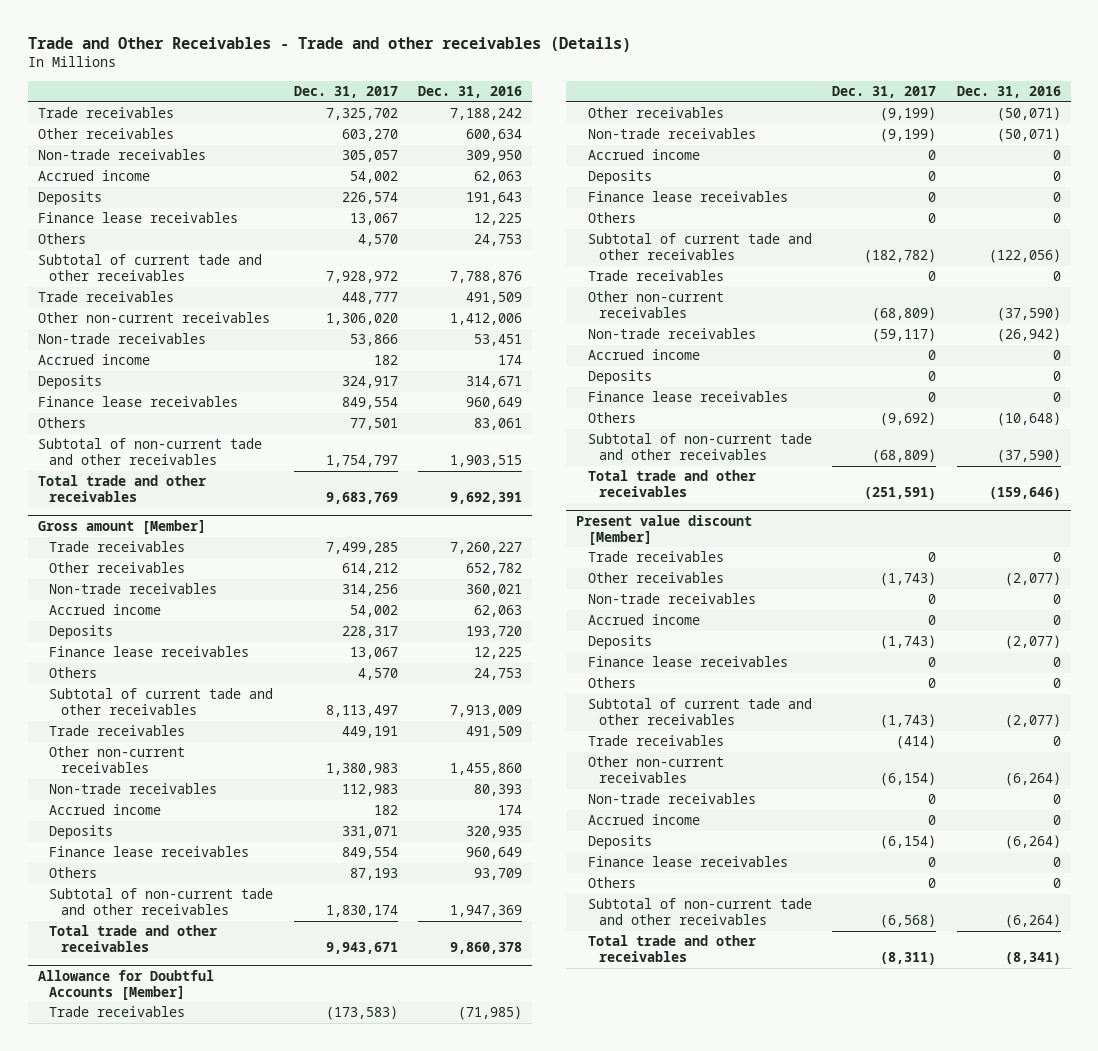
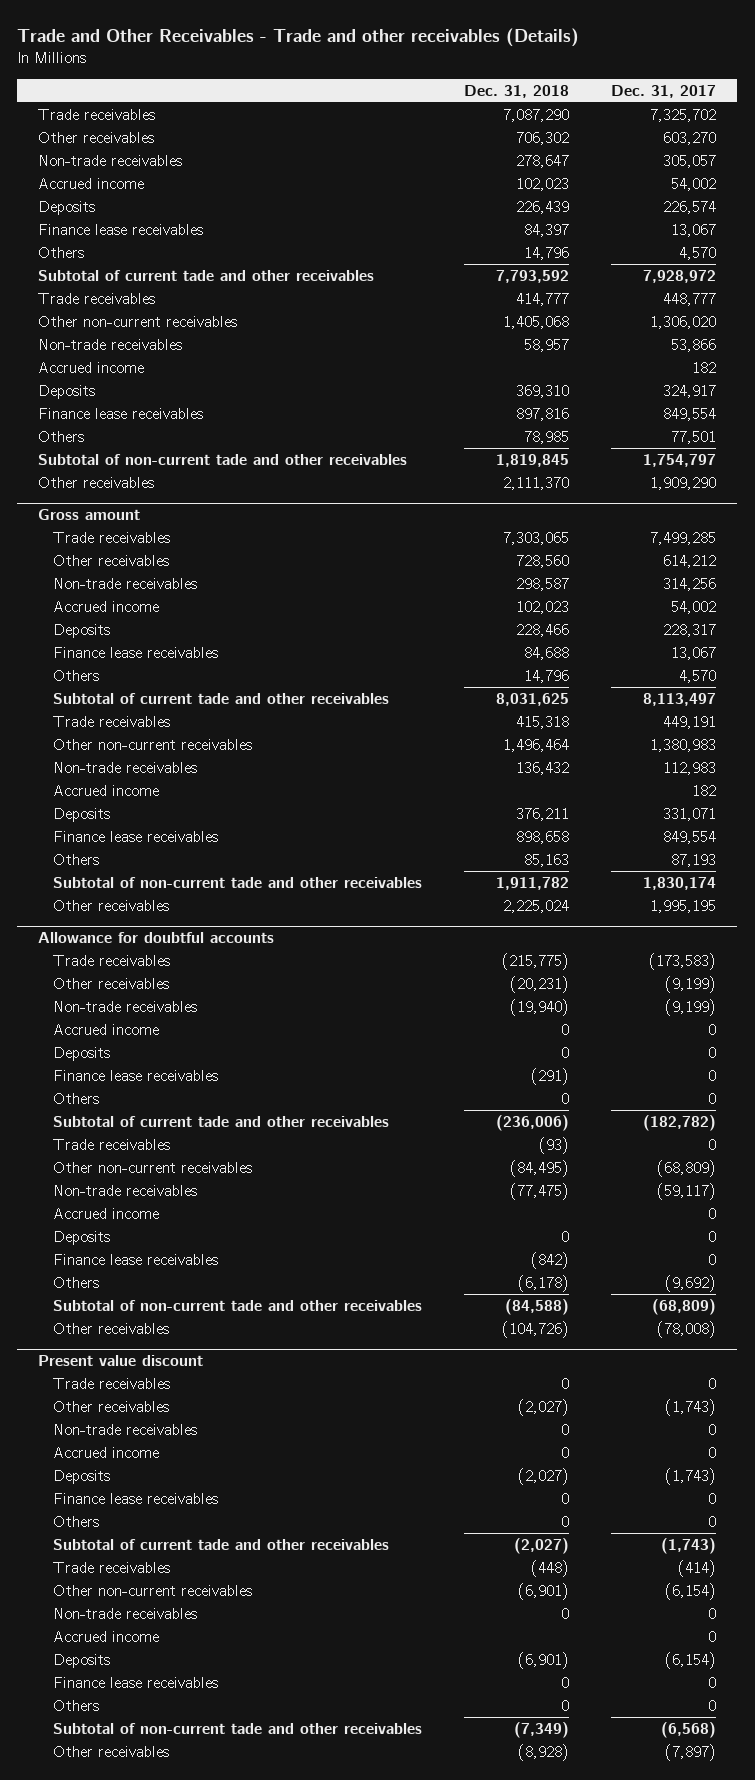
[418,86,523,99] Dec. 31, 2016 -> none
none -> [464,84,570,98] Dec. 31, 2018
[37,475,206,503] Total trade and other receivables -> none
none -> [38,476,155,488] Other receivables
[37,520,206,535] Gross amount [Member] -> [38,509,141,521] Gross amount
[49,925,218,953] Total trade and other receivables -> none
none -> [53,899,170,911] Other receivables
[37,970,214,1000] Allowance for Doubtful Accounts [Member] -> [38,932,275,944] Allowance for doubtful accounts
[587,470,756,498] Total trade and other receivables -> none
none -> [53,1322,170,1334] Other receivables
[576,515,753,545] Present value discount [Member] -> [38,1355,204,1367] Present value discount
[587,935,756,963] Total trade and other receivables -> none
none -> [53,1745,170,1757] Other receivables

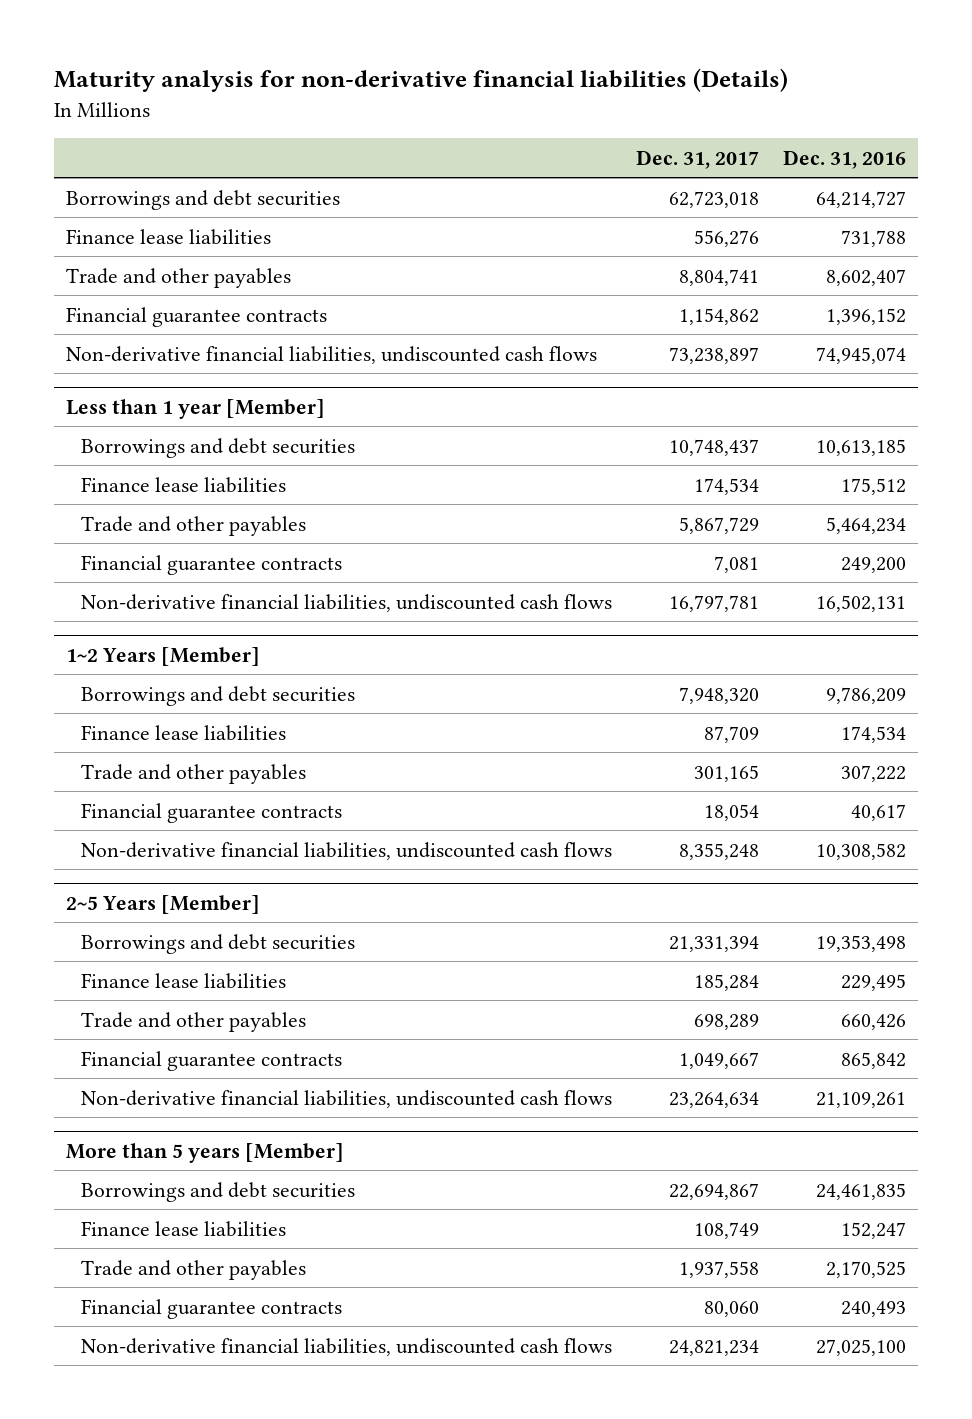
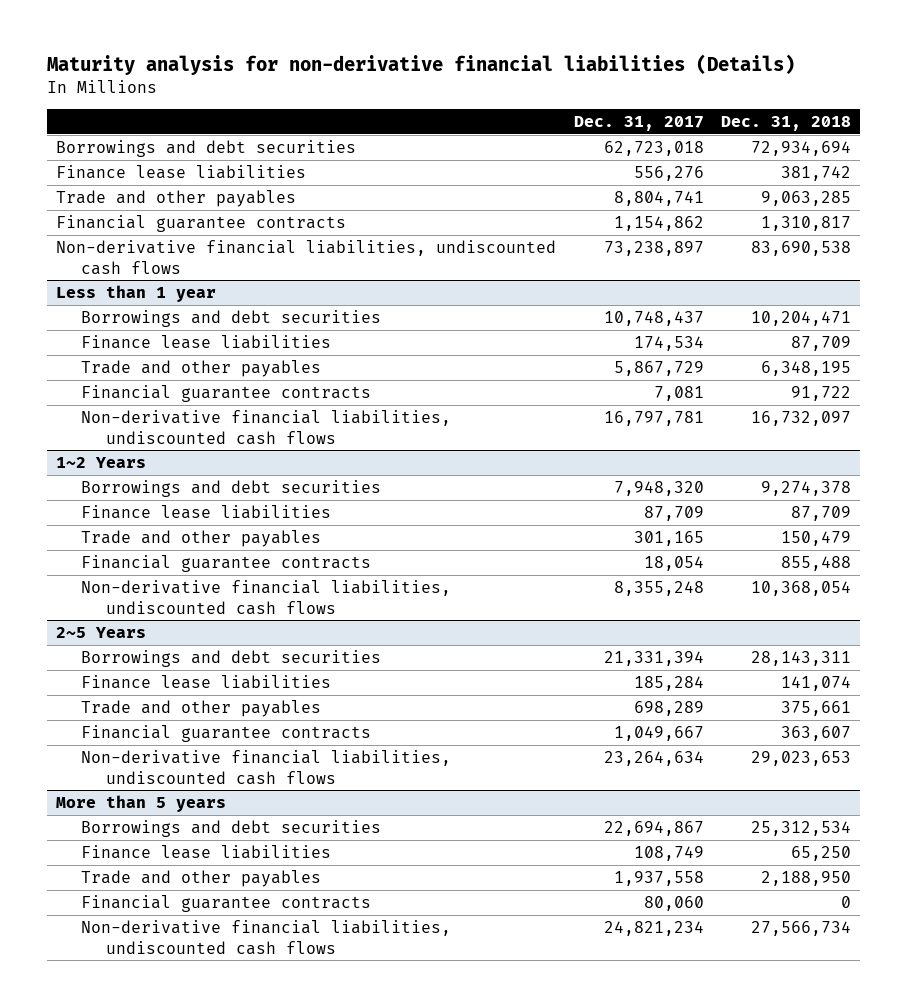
[783,149,907,169] Dec. 31, 2016 -> none
none -> [721,115,852,131] Dec. 31, 2018
[65,398,325,419] Less than 1 year [Member] -> [55,284,216,302] Less than 1 year
[65,646,260,666] 1~2 Years [Member] -> [55,456,146,468] 1~2 Years
[65,894,260,914] 2~5 Years [Member] -> [55,626,146,638] 2~5 Years
[65,1142,344,1163] More than 5 years [Member] -> [55,794,226,812] More than 5 years

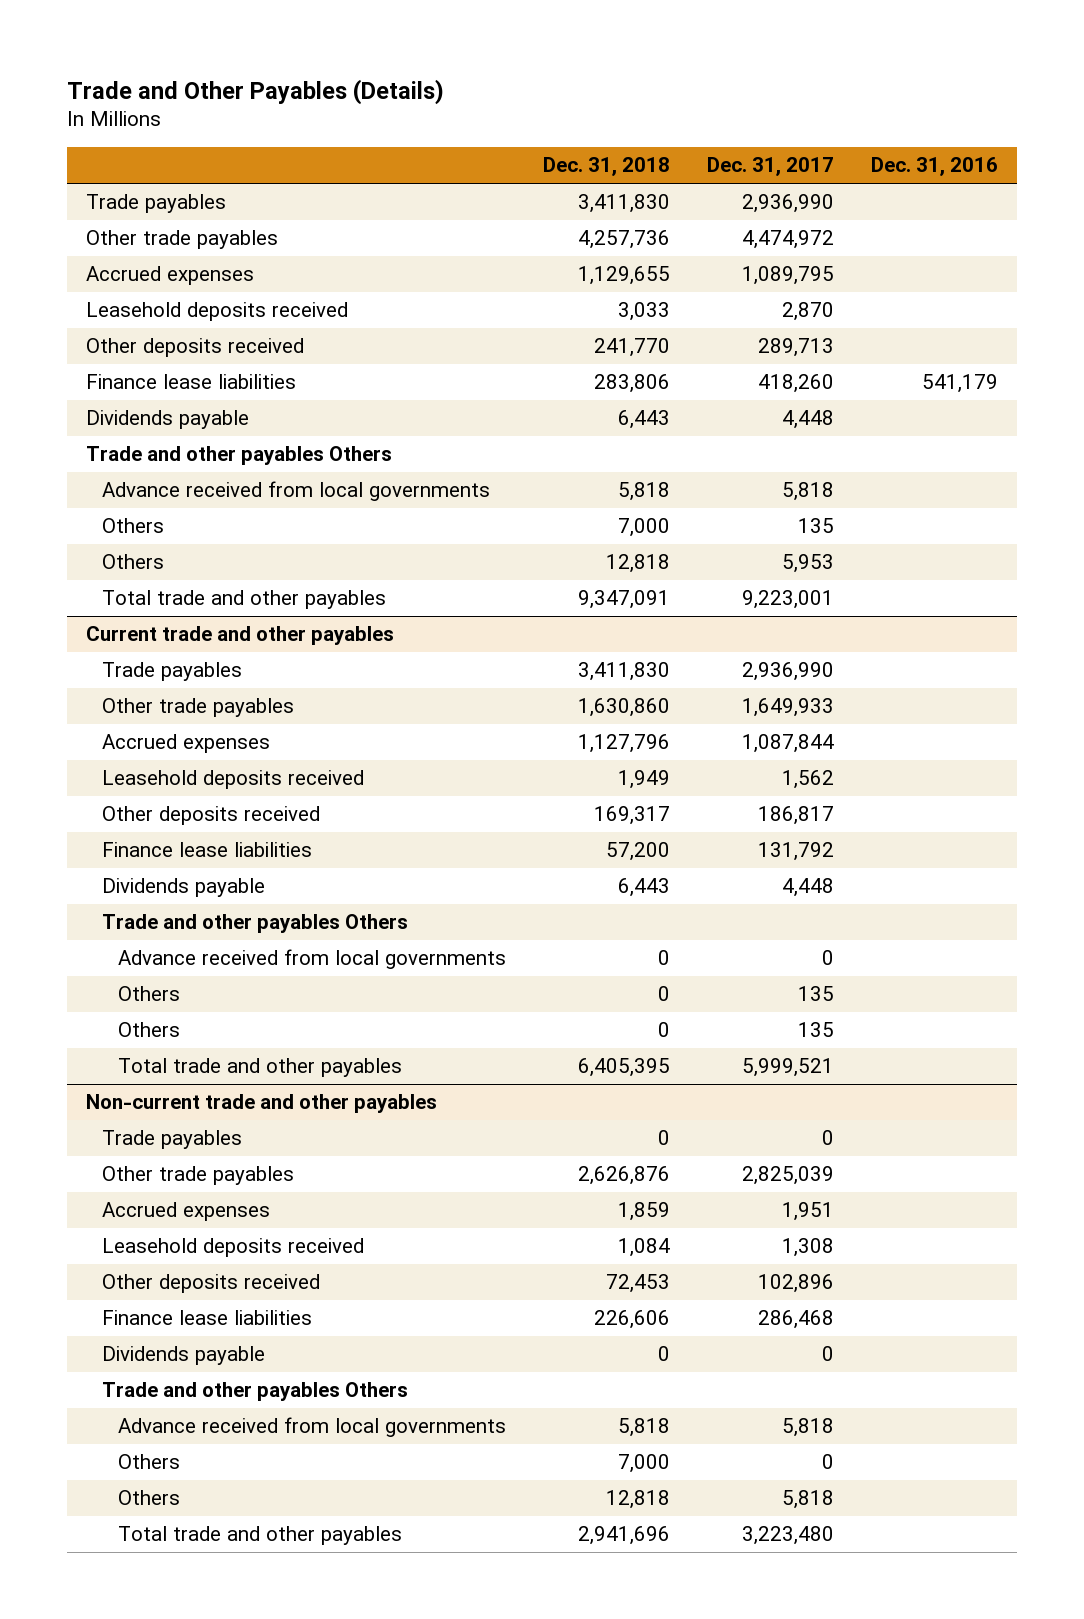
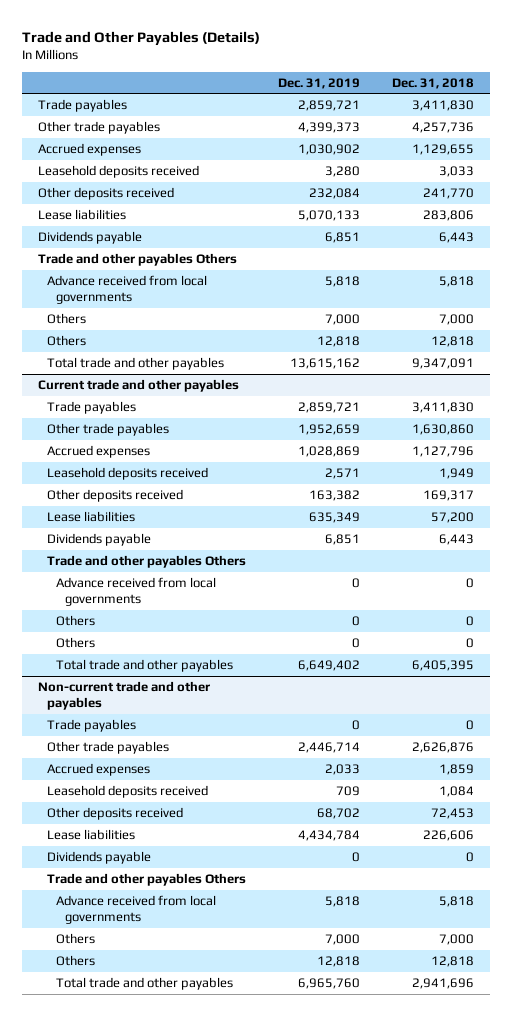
[707,157,835,177] Dec. 31, 2017 -> none
[871,157,999,177] Dec. 31, 2016 -> none
none -> [278,77,361,89] Dec. 31, 2019
[85,374,296,390] Finance lease liabilities -> [37,209,126,221] Lease liabilities
[102,842,313,858] Finance lease liabilities -> [46,511,135,523] Lease liabilities
[102,1310,313,1326] Finance lease liabilities -> [46,829,135,841] Lease liabilities

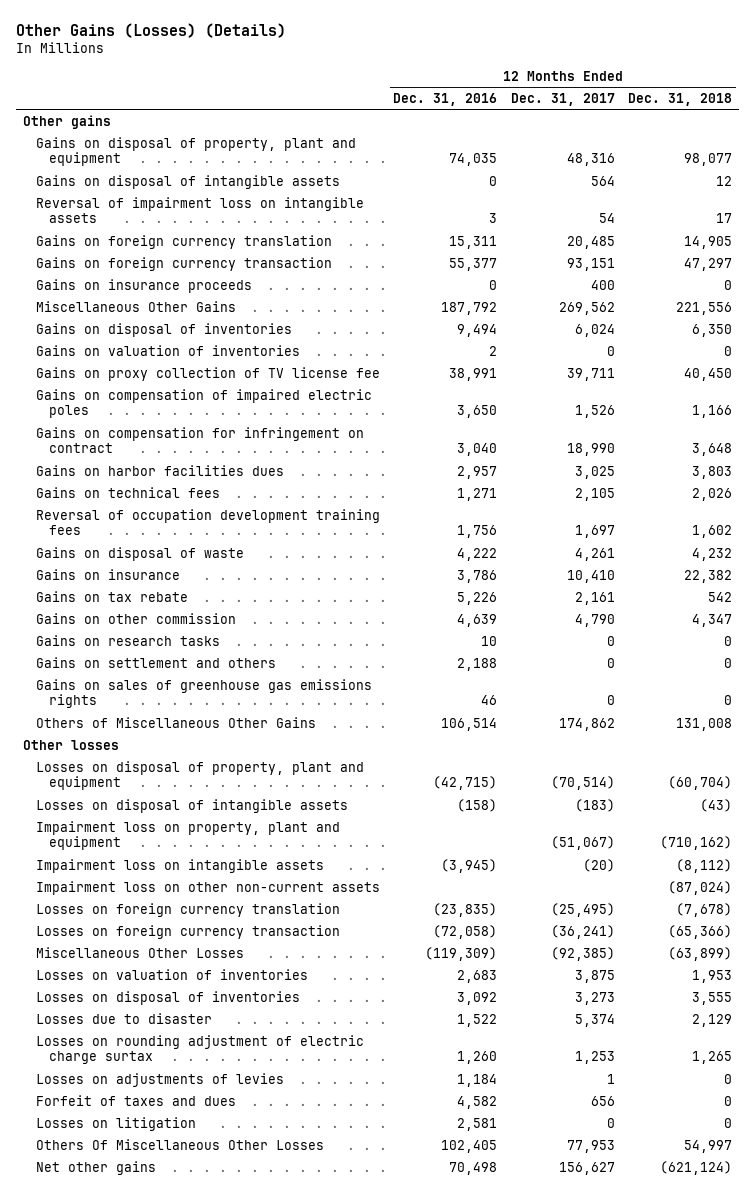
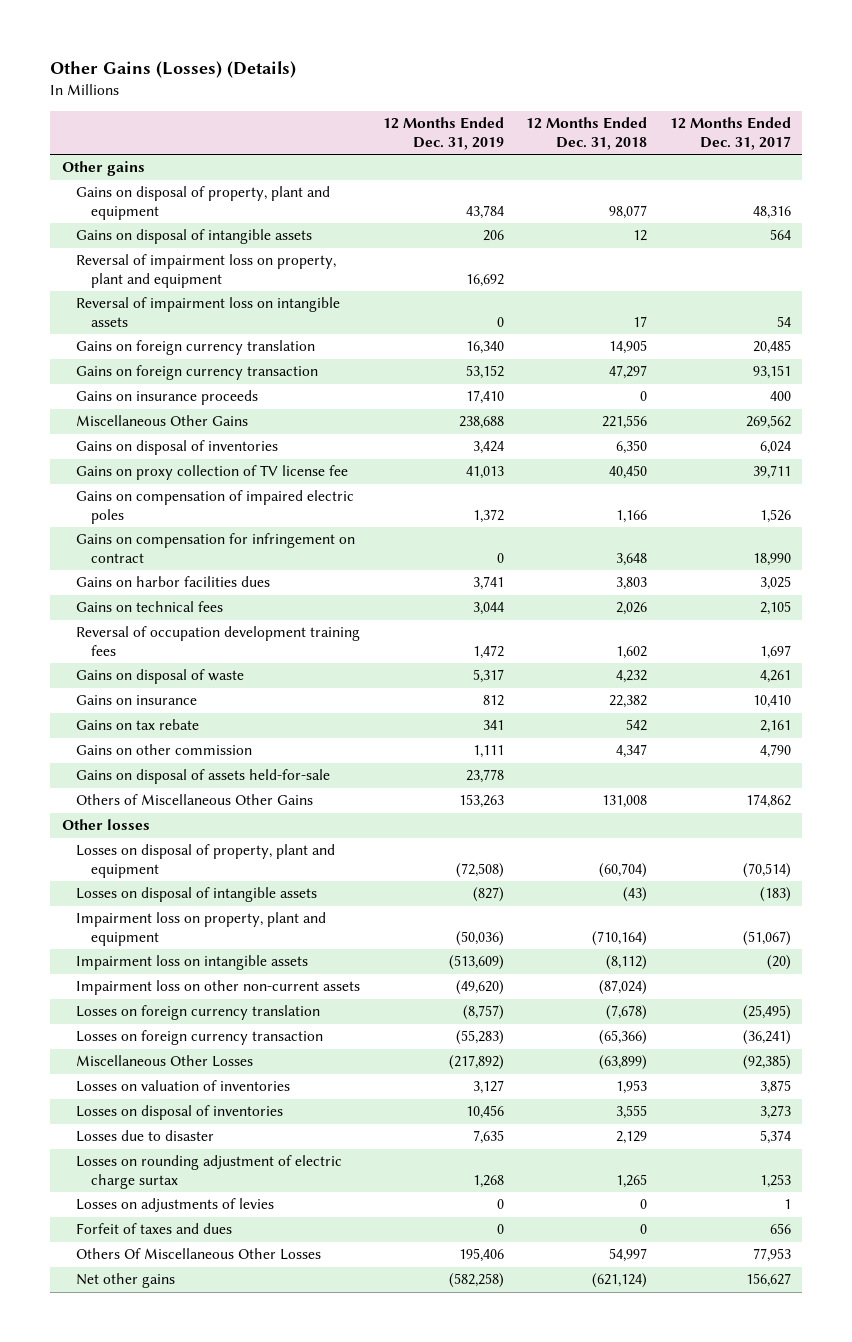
[393,92,498,106] Dec. 31, 2016 -> none
none -> [382,117,504,150] 12 Months Ended Dec. 31, 2019
none -> [76,254,337,288] Reversal of impairment loss on property, plant and equipment
[36,344,301,356] Gains on valuation of inventories -> none
[36,634,221,646] Gains on research tasks -> none
[36,656,277,668] Gains on settlement and others -> none
[36,678,373,709] Gains on sales of greenhouse gas emissions rights -> none
none -> [76,769,331,785] Gains on disposal of assets held-for-sale
[660,836,733,851] (710,162) -> [592,930,648,946] (710,164)
[36,1116,197,1131] Losses on litigation -> none

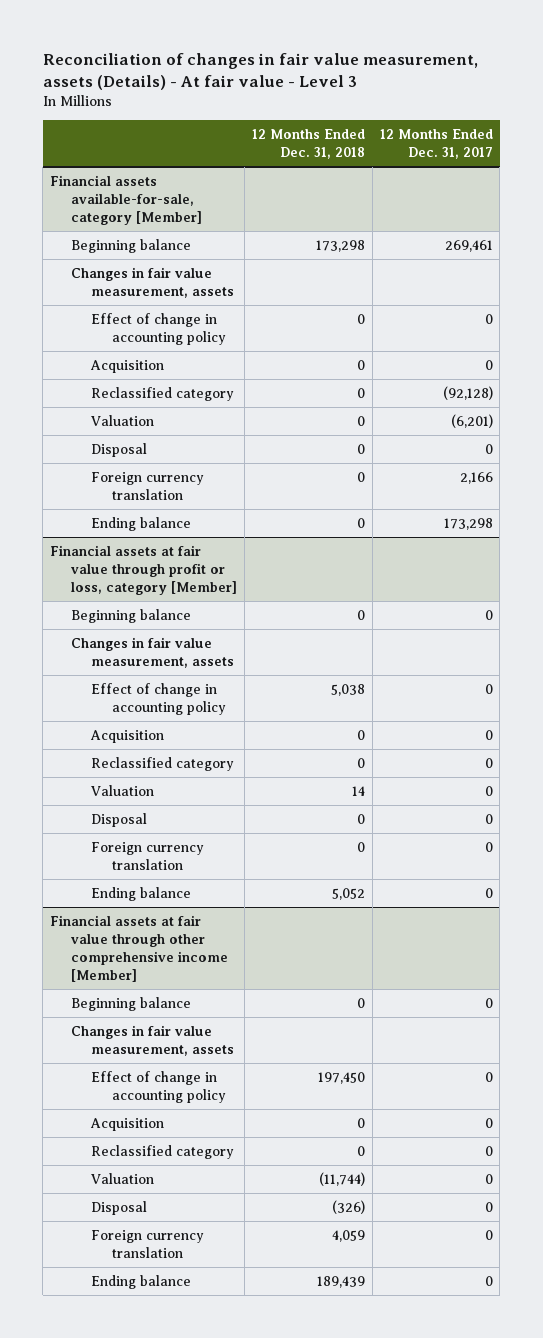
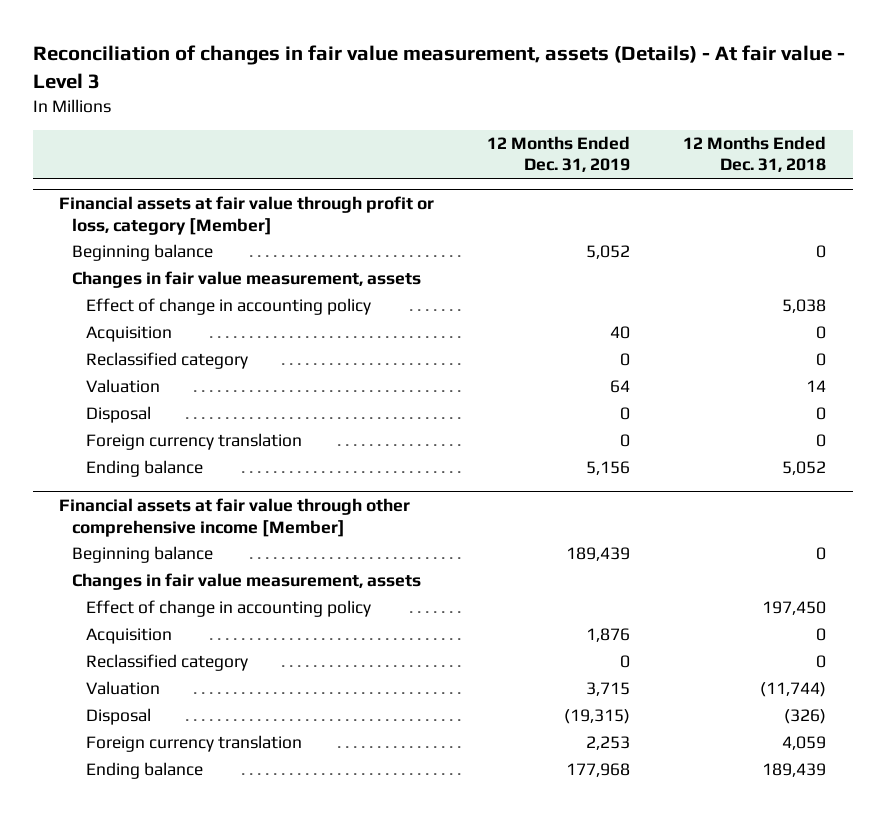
[379,129,493,160] 12 Months Ended Dec. 31, 2017 -> none
none -> [487,135,631,173] 12 Months Ended Dec. 31, 2019
[50,175,202,225] Financial assets available-for-sale, category [Member] -> none
[70,239,191,254] Beginning balance -> none
[70,267,235,298] Changes in fair value measurement, assets -> none
[91,313,227,345] Effect of change in accounting policy -> none
[90,360,165,374] Acquisition -> none
[91,387,235,402] Reclassified category -> none
[91,415,155,427] Valuation -> none
[91,443,148,458] Disposal -> none
[91,472,205,500] Foreign currency translation -> none
[91,517,192,532] Ending balance -> none

